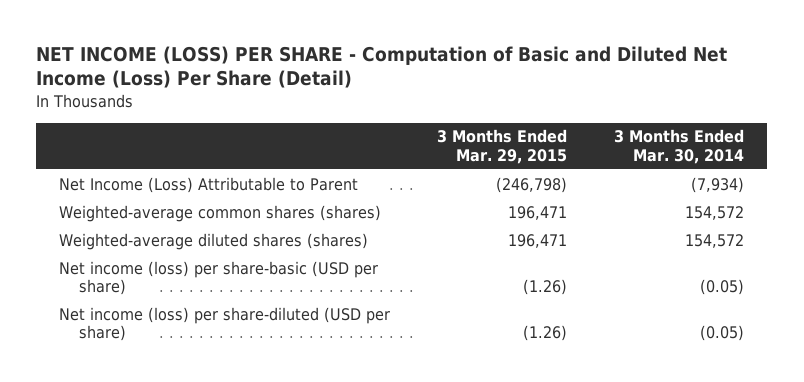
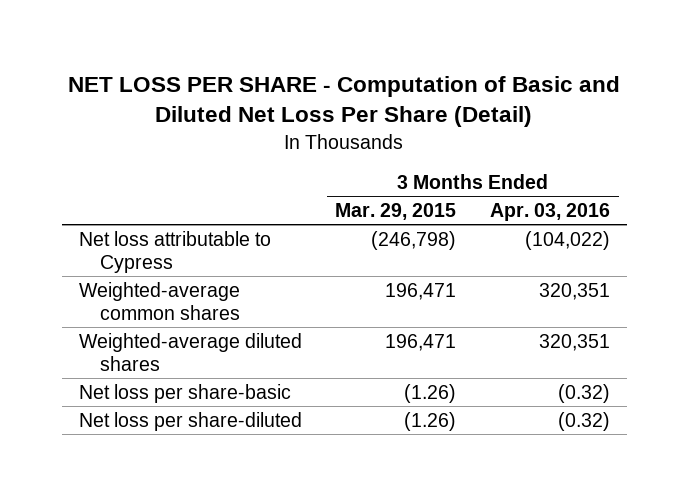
[36,45,728,89] NET INCOME (LOSS) PER SHARE - Computation of Basic and Diluted Net Income (Loss) Per Share (Detail) -> [68,75,621,128] NET LOSS PER SHARE - Computation of Basic and Diluted Net Loss Per Share (Detail)
[614,129,745,164] 3 Months Ended Mar. 30, 2014 -> none
none -> [490,203,611,222] Apr. 03, 2016
[59,176,359,193] Net Income (Loss) Attributable to Parent -> [78,230,271,273] Net loss attributable to Cypress
[59,204,382,222] Weighted-average common shares (shares) -> [78,281,240,320] Weighted-average common shares
[59,232,369,250] Weighted-average diluted shares (shares) -> [78,332,302,371] Weighted-average diluted shares
[59,260,379,296] Net income (loss) per share-basic (USD per share) -> [78,383,291,403] Net loss per share-basic
[59,306,391,342] Net income (loss) per share-diluted (USD per share) -> [78,411,302,431] Net loss per share-diluted

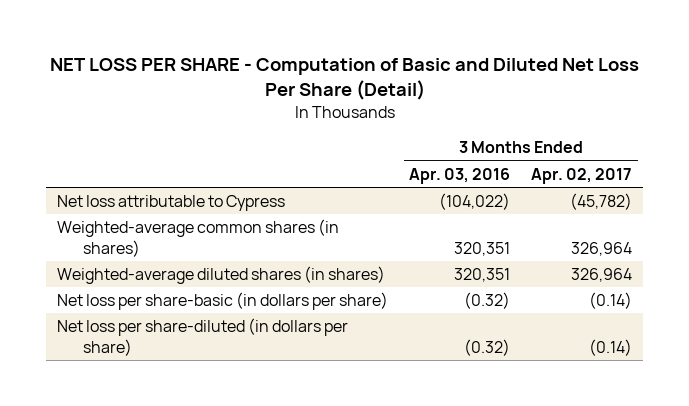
[335,203,457,221] Mar. 29, 2015 -> none
none -> [531,167,633,184] Apr. 02, 2017
[78,281,240,320] Weighted-average common shares -> [56,219,339,257] Weighted-average common shares (in shares)
[78,332,302,371] Weighted-average diluted shares -> [56,266,385,285] Weighted-average diluted shares (in shares)
[78,383,291,403] Net loss per share-basic -> [56,292,388,311] Net loss per share-basic (in dollars per share)
[78,411,302,431] Net loss per share-diluted -> [56,318,348,356] Net loss per share-diluted (in dollars per share)

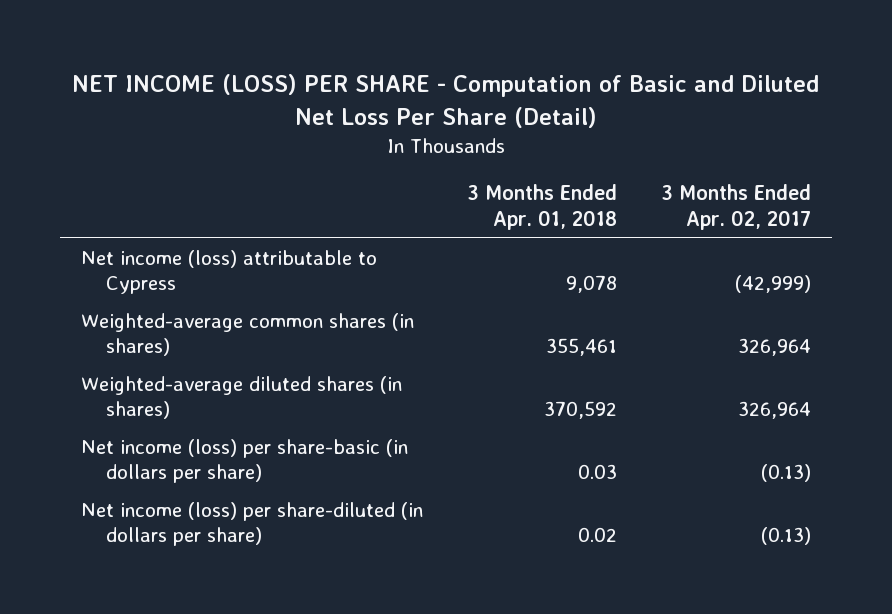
[49,58,639,101] NET LOSS PER SHARE - Computation of Basic and Diluted Net Loss Per Share (Detail) -> [71,74,819,129] NET INCOME (LOSS) PER SHARE - Computation of Basic and Diluted Net Loss Per Share (Detail)
[409,167,511,184] Apr. 03, 2016 -> none
none -> [466,184,617,230] 3 Months Ended Apr. 01, 2018
[56,195,285,212] Net loss attributable to Cypress -> [81,249,378,295] Net income (loss) attributable to Cypress
[570,193,633,211] (45,782) -> [734,275,811,294] (42,999)
[56,292,388,311] Net loss per share-basic (in dollars per share) -> [81,438,409,484] Net income (loss) per share-basic (in dollars per share)
[589,292,633,310] (0.14) -> [760,464,811,483] (0.13)
[56,318,348,356] Net loss per share-diluted (in dollars per share) -> [81,501,424,547] Net income (loss) per share-diluted (in dollars per share)
[589,338,633,356] (0.14) -> [760,527,811,546] (0.13)

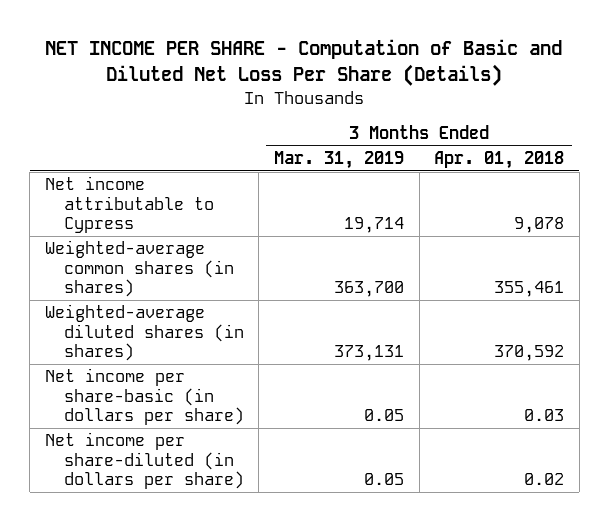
[71,74,819,129] NET INCOME (LOSS) PER SHARE - Computation of Basic and Diluted Net Loss Per Share (Detail) -> [45,39,563,87] NET INCOME PER SHARE - Computation of Basic and Diluted Net Loss Per Share (Details)
[660,184,811,230] 3 Months Ended Apr. 02, 2017 -> none
none -> [274,150,405,169] Mar. 31, 2019
[81,249,378,295] Net income (loss) attributable to Cypress -> [44,176,214,234] Net income attributable to Cypress
[81,438,409,484] Net income (loss) per share-basic (in dollars per share) -> [44,368,244,426] Net income per share-basic (in dollars per share)
[81,501,424,547] Net income (loss) per share-diluted (in dollars per share) -> [44,432,244,490] Net income per share-diluted (in dollars per share)

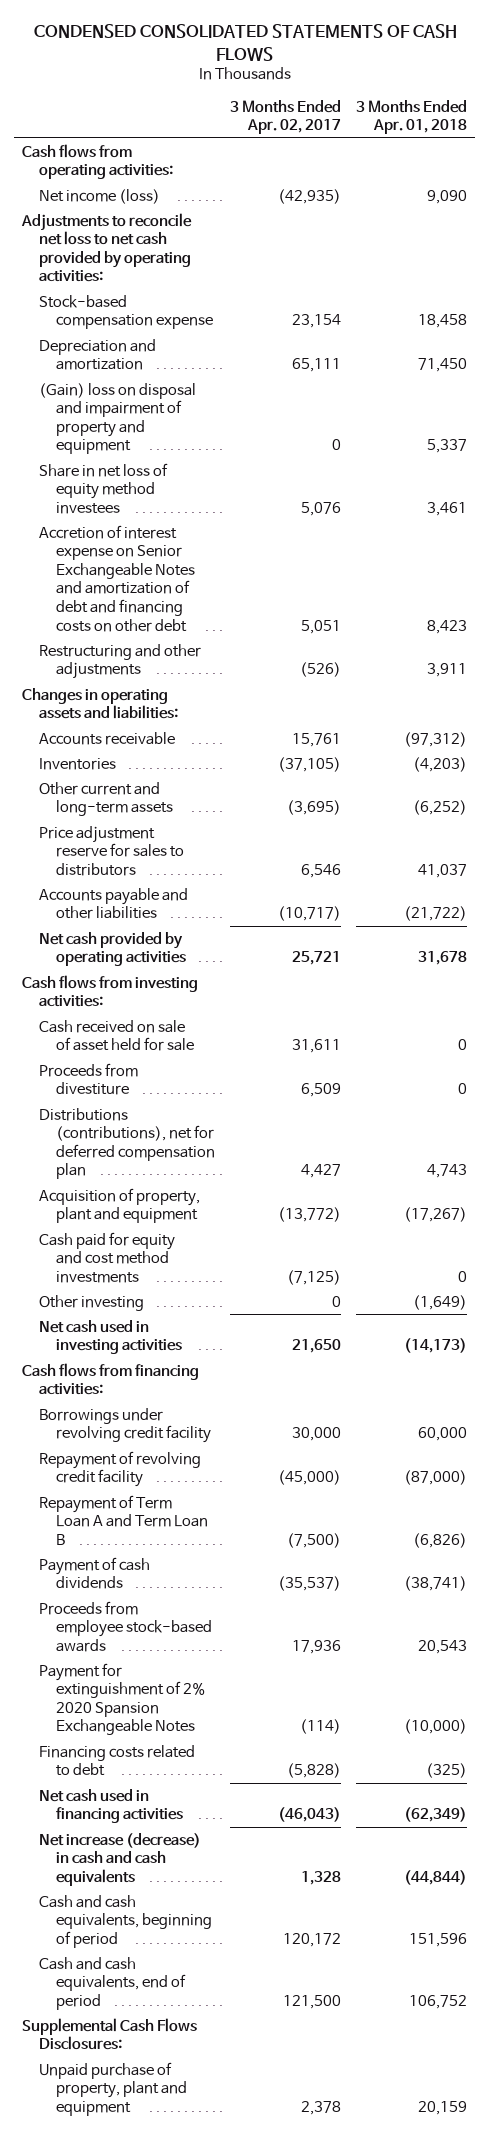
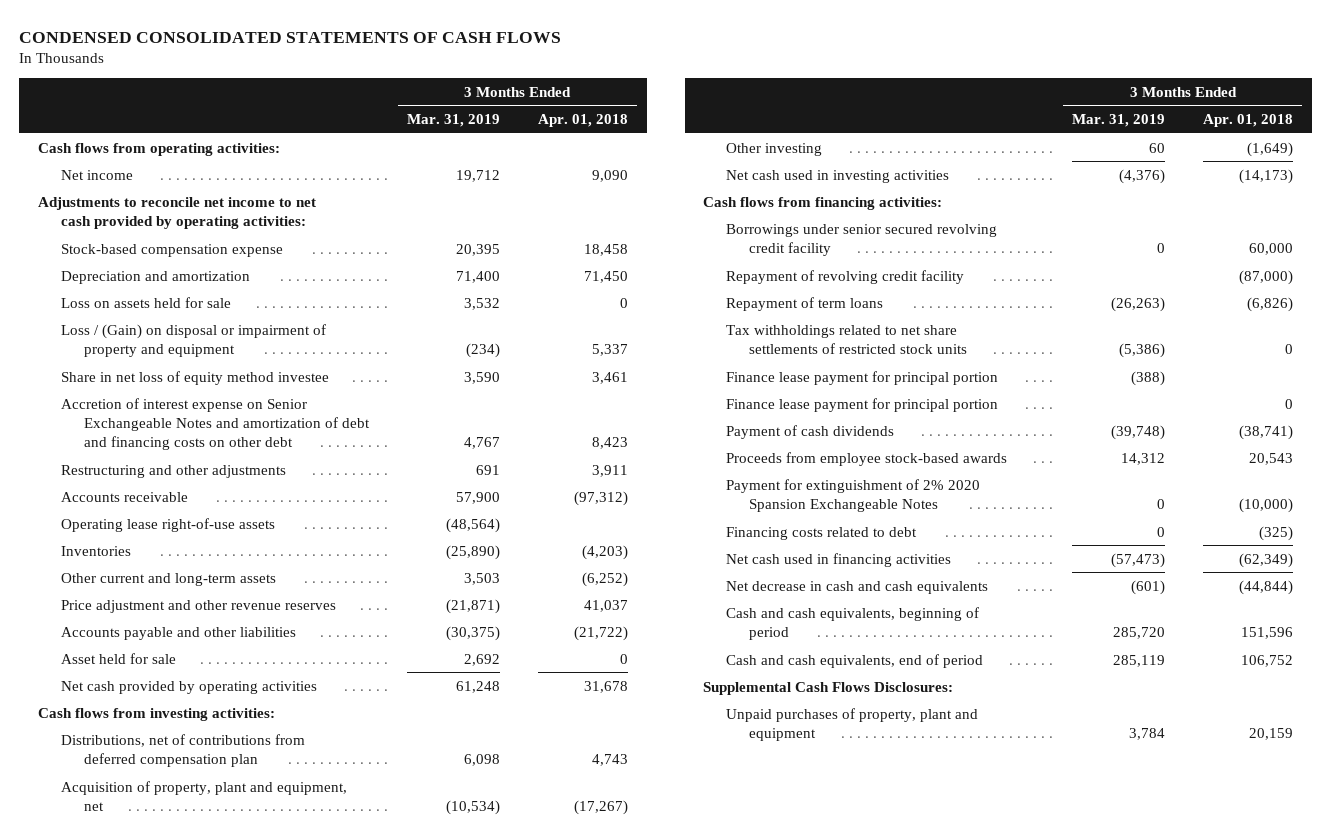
[230,99,342,135] 3 Months Ended Apr. 02, 2017 -> none
none -> [407,114,501,128] Mar. 31, 2019
[39,188,161,204] Net income (loss) -> [61,169,134,180] Net income
[21,212,193,283] Adjustments to reconcile net loss to net cash provided by operating activities: -> [38,196,317,229] Adjustments to reconcile net income to net cash provided by operating activities:
none -> [61,296,232,308] Loss on assets held for sale
[39,382,197,455] (Gain) loss on disposal and impairment of property and equipment -> [61,323,327,357] Loss / (Gain) on disposal or impairment of property and equipment
[39,462,169,514] Share in net loss of equity method investees -> [61,370,330,385] Share in net loss of equity method investee
[22,687,179,720] Changes in operating assets and liabilities: -> none
none -> [61,517,276,532] Operating lease right-of-use assets
[39,825,184,876] Price adjustment reserve for sales to distributors -> [61,599,337,613] Price adjustment and other revenue reserves
none -> [61,652,177,664] Asset held for sale
[39,1019,194,1052] Cash received on sale of asset held for sale -> none
[39,1062,139,1096] Proceeds from divestiture -> none
[39,1231,176,1283] Cash paid for equity and cost method investments -> none
[39,1107,215,1180] Distributions (contributions), net for deferred compensation plan -> [61,733,306,767] Distributions, net of contributions from deferred compensation plan
[39,1187,201,1224] Acquisition of property, plant and equipment -> [61,780,348,811] Acquisition of property, plant and equipment, net
[39,1407,211,1444] Borrowings under revolving credit facility -> [726,223,998,256] Borrowings under senior secured revolving credit facility
[39,1494,208,1545] Repayment of Term Loan A and Term Loan B -> [726,296,884,311] Repayment of term loans
none -> [726,324,968,354] Tax withholdings related to net share settlements of restricted stock units
none -> [726,370,999,385] Finance lease payment for principal portion
none -> [726,397,999,412] Finance lease payment for principal portion
[39,1832,202,1886] Net increase (decrease) in cash and cash equivalents -> [726,580,989,594] Net decrease in cash and cash equivalents
[39,2061,187,2116] Unpaid purchase of property, plant and equipment -> [726,707,979,741] Unpaid purchases of property, plant and equipment

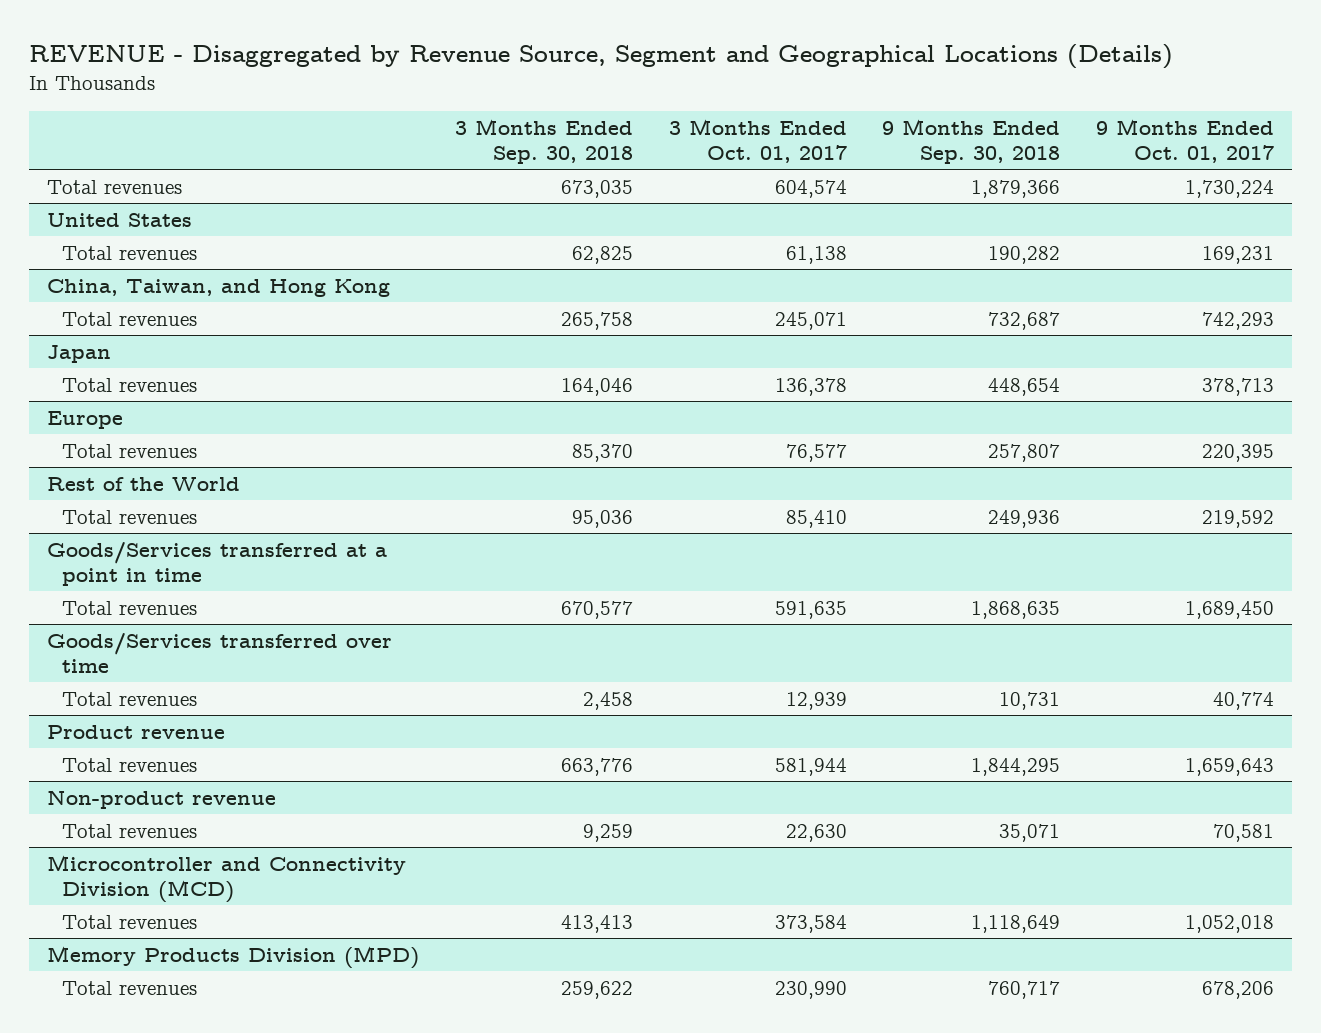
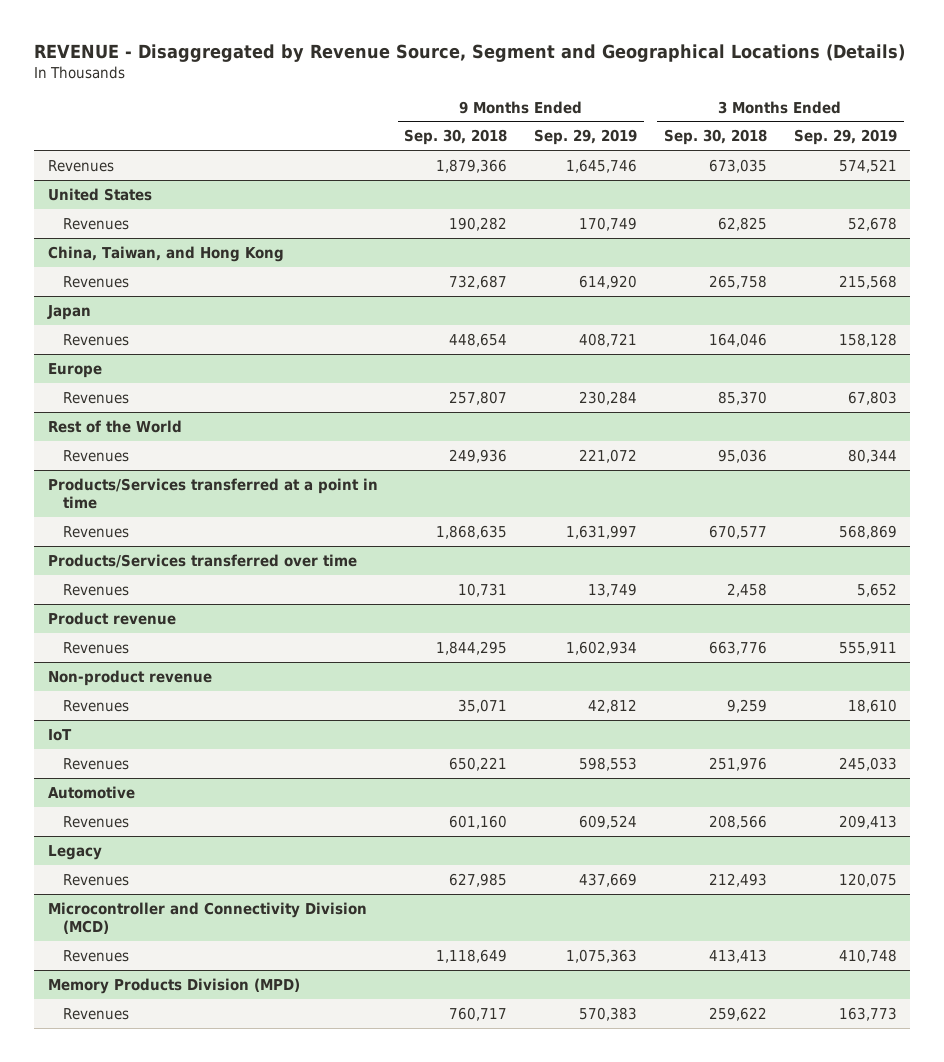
[668,118,847,164] 3 Months Ended Oct. 01, 2017 -> none
[1096,118,1275,164] 9 Months Ended Oct. 01, 2017 -> none
none -> [534,129,638,146] Sep. 29, 2019
none -> [793,129,897,146] Sep. 29, 2019
[46,179,182,194] Total revenues -> [47,159,114,172] Revenues
[61,245,197,260] Total revenues -> [63,217,130,230] Revenues
[61,311,197,326] Total revenues -> [63,275,130,288] Revenues
[61,377,197,392] Total revenues -> [63,333,130,346] Revenues
[61,443,197,458] Total revenues -> [63,391,130,404] Revenues
[61,509,197,524] Total revenues -> [63,449,130,462] Revenues
[46,541,387,587] Goods/Services transferred at a point in time -> [47,477,378,509] Products/Services transferred at a point in time
[61,600,197,615] Total revenues -> [63,525,130,538] Revenues
[46,632,392,674] Goods/Services transferred over time -> [47,553,357,568] Products/Services transferred over time
[61,691,197,706] Total revenues -> [63,583,130,596] Revenues
[61,757,197,772] Total revenues -> [63,641,130,654] Revenues
[61,823,197,838] Total revenues -> [63,699,130,712] Revenues
none -> [47,728,72,741] IoT
none -> [63,757,130,770] Revenues
none -> [47,785,135,799] Automotive
none -> [63,815,130,828] Revenues
none -> [47,844,102,860] Legacy
none -> [63,873,130,886] Revenues
[61,914,197,929] Total revenues -> [63,949,130,962] Revenues
[61,980,197,995] Total revenues -> [63,1007,130,1020] Revenues

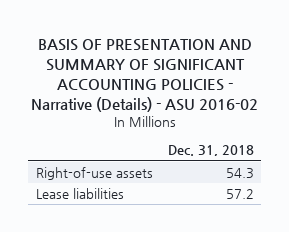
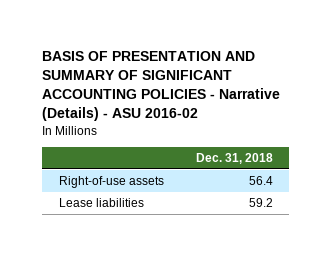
[225,168,254,180] 54.3 -> [248,176,273,186] 56.4
[225,189,254,200] 57.2 -> [248,198,273,208] 59.2

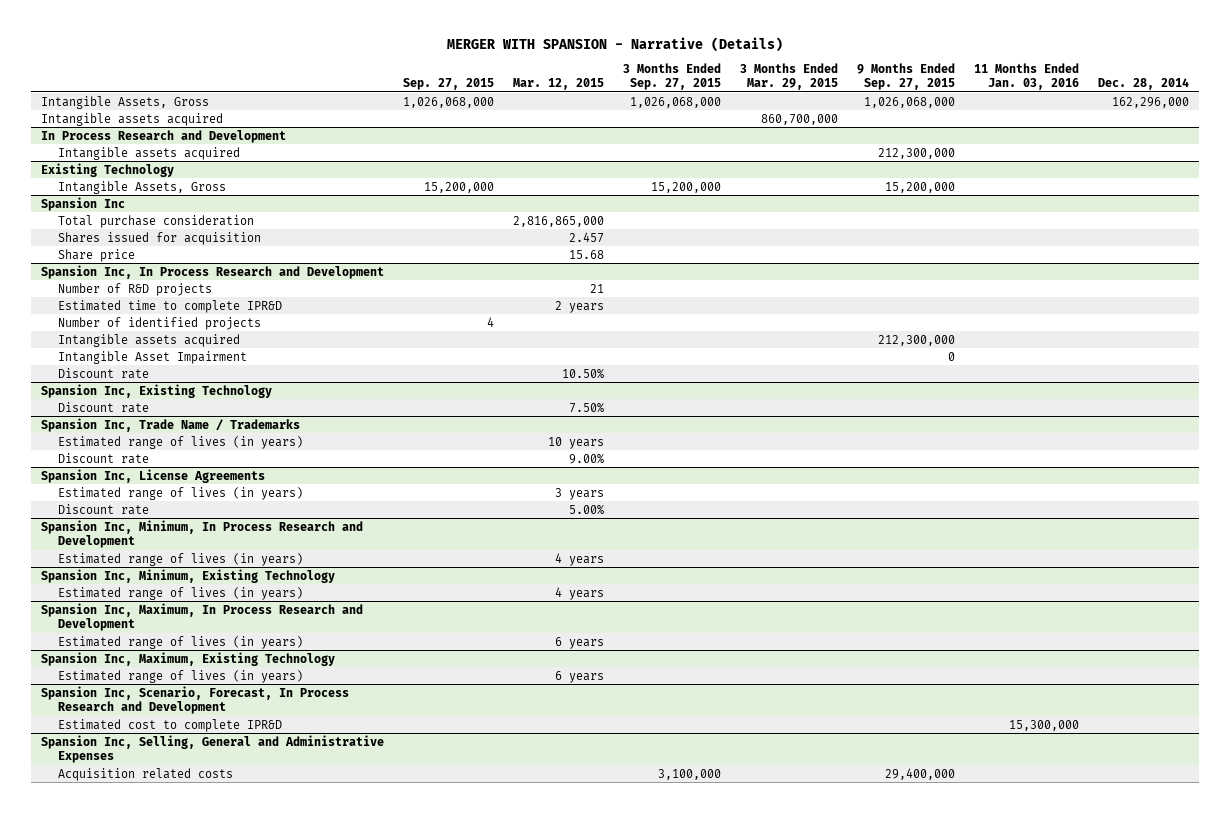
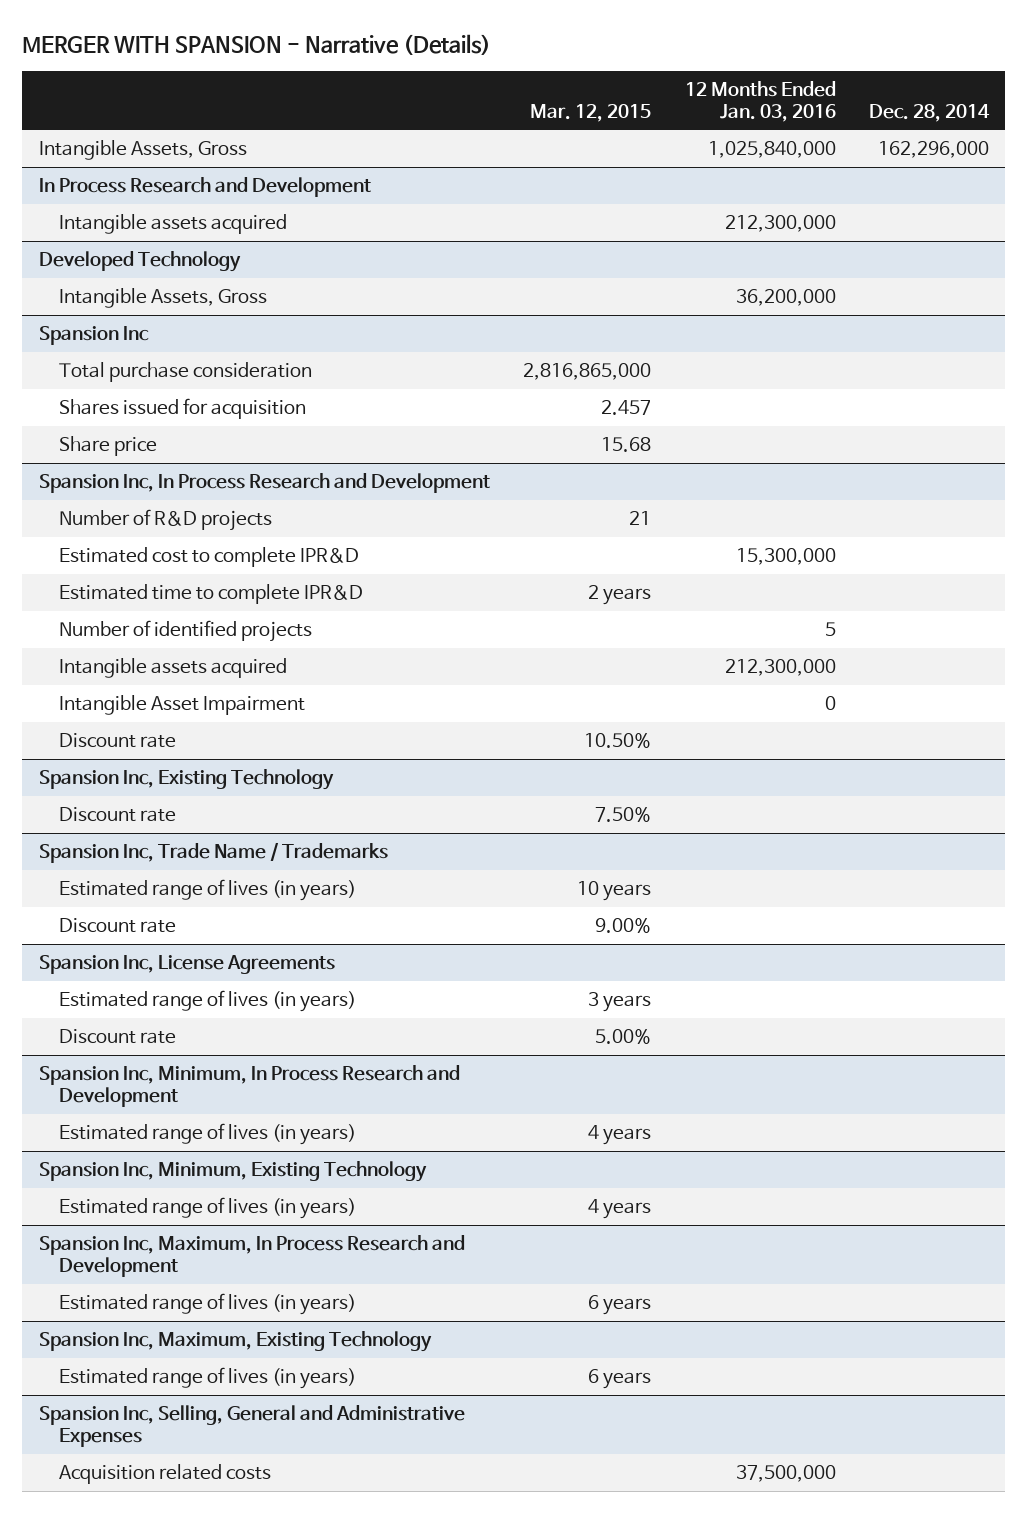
[402,78,494,91] Sep. 27, 2015 -> none
[622,62,721,91] 3 Months Ended Sep. 27, 2015 -> none
[739,62,838,91] 3 Months Ended Mar. 29, 2015 -> none
[857,62,956,91] 9 Months Ended Sep. 27, 2015 -> none
[974,62,1080,91] 11 Months Ended Jan. 03, 2016 -> none
none -> [684,80,836,122] 12 Months Ended Jan. 03, 2016
[40,112,223,126] Intangible assets acquired -> none
[40,162,174,177] Existing Technology -> [38,251,241,273] Developed Technology
none -> [58,547,359,568] Estimated cost to complete IPR&D
[40,685,349,714] Spansion Inc, Scenario, Forecast, In Process Research and Development -> none
[57,718,282,732] Estimated cost to complete IPR&D -> none

